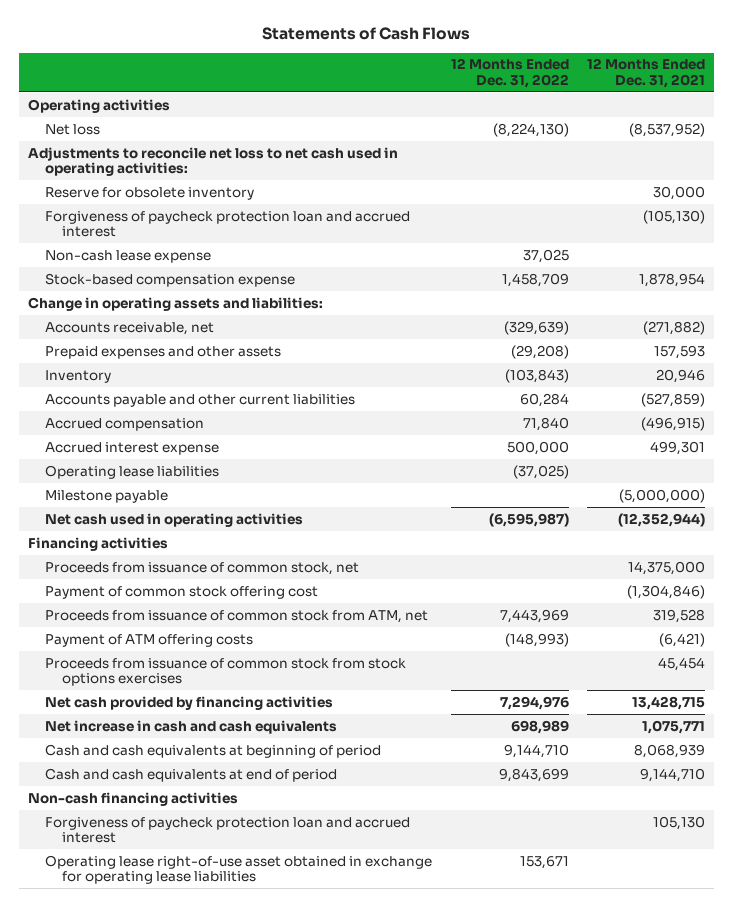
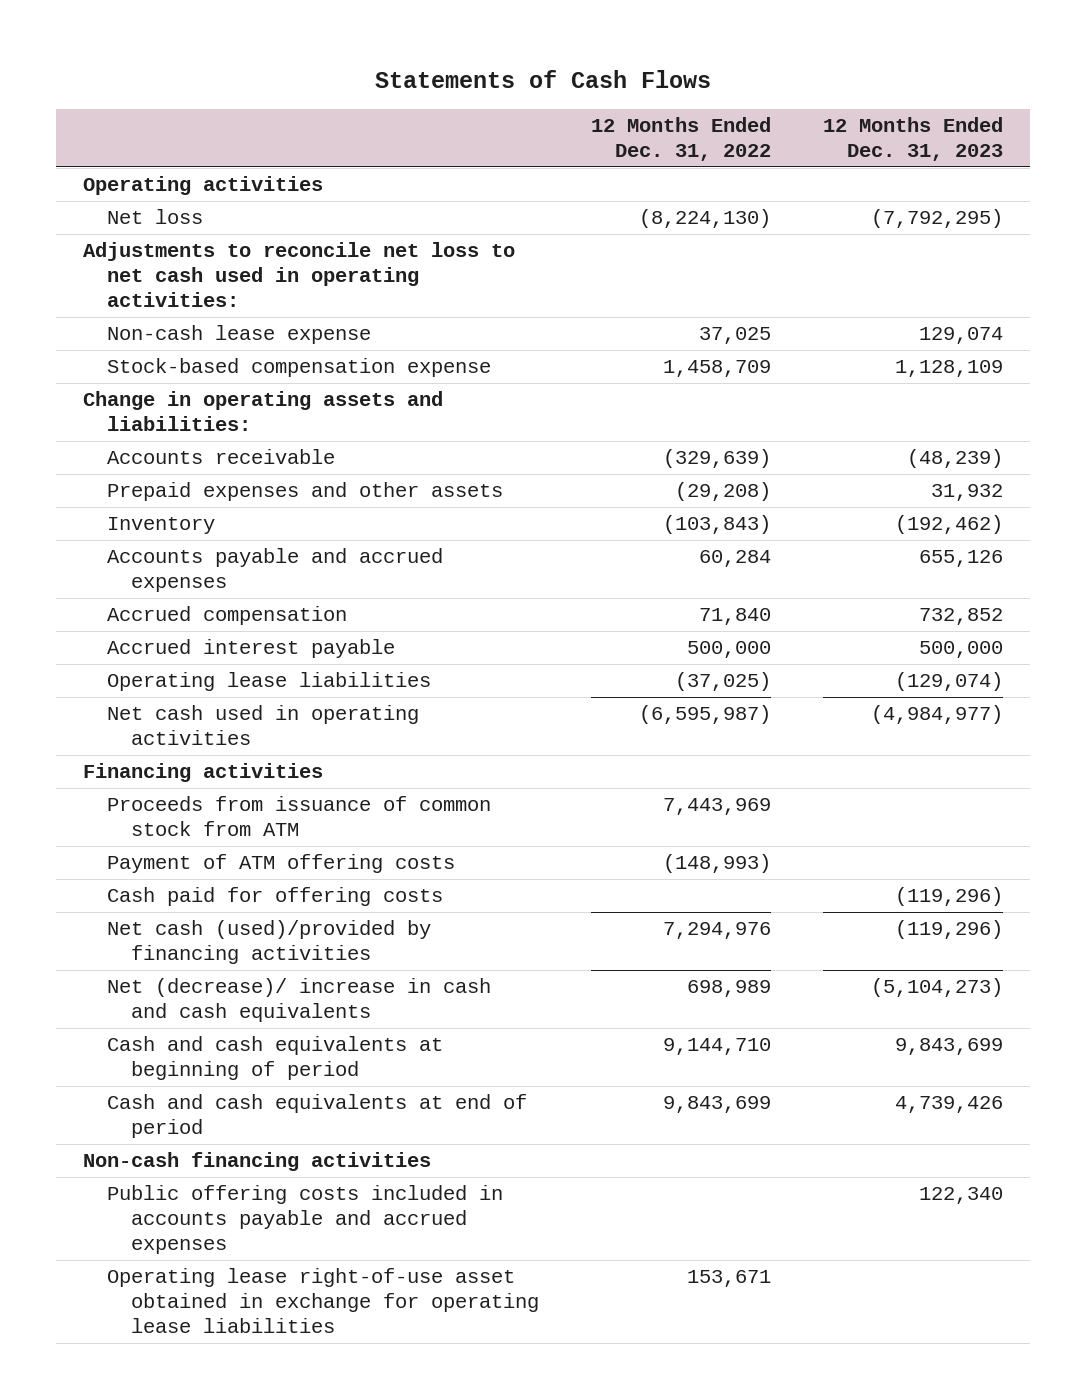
[586,58,705,88] 12 Months Ended Dec. 31, 2021 -> none
none -> [823,117,1004,161] 12 Months Ended Dec. 31, 2023
[45,186,255,200] Reserve for obsolete inventory -> none
[45,210,411,238] Forgiveness of paycheck protection loan and accrued interest -> none
[45,321,215,335] Accounts receivable, net -> [106,449,335,465] Accounts receivable
[45,393,356,407] Accounts payable and other current liabilities -> [106,548,443,593] Accounts payable and accrued expenses
[45,441,220,455] Accrued interest expense -> [106,639,395,659] Accrued interest payable
[45,489,169,503] Milestone payable -> none
[45,561,360,575] Proceeds from issuance of common stock, net -> none
[45,585,319,599] Payment of common stock offering cost -> none
[45,609,429,623] Proceeds from issuance of common stock from ATM, net -> [106,796,491,837] Proceeds from issuance of common stock from ATM
[45,657,407,687] Proceeds from issuance of common stock from stock options exercises -> none
none -> [106,887,443,907] Cash paid for offering costs
[45,695,334,710] Net cash provided by financing activities -> [106,920,431,965] Net cash (used)/provided by financing activities
[45,719,338,734] Net increase in cash and cash equivalents -> [106,978,491,1023] Net (decrease)/ increase in cash and cash equivalents
[45,816,411,844] Forgiveness of paycheck protection loan and accrued interest -> none
none -> [106,1185,503,1254] Public offering costs included in accounts payable and accrued expenses

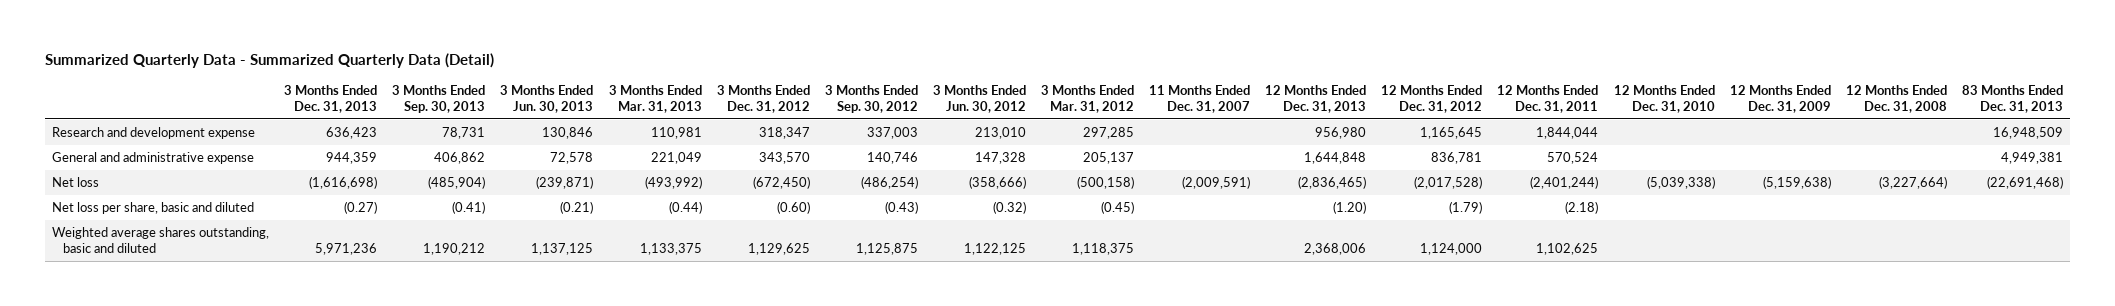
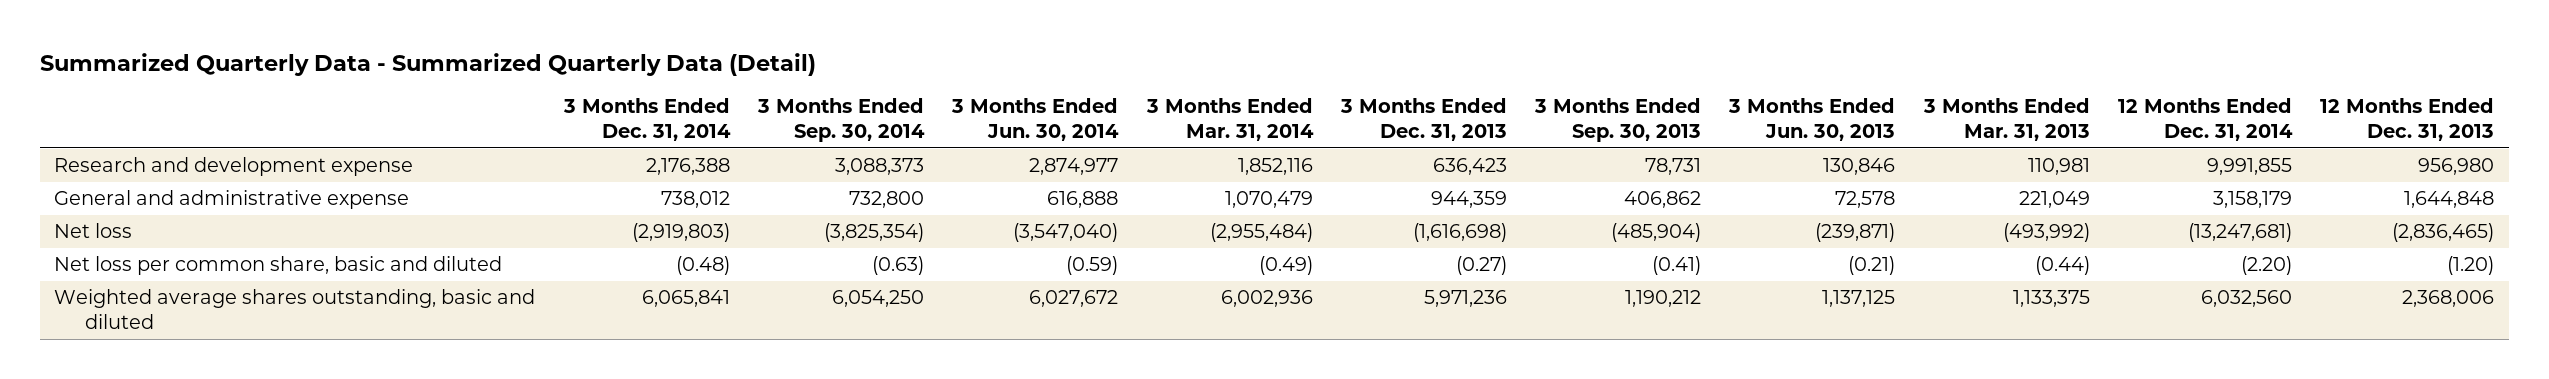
[716,84,810,113] 3 Months Ended Dec. 31, 2012 -> none
[824,84,918,113] 3 Months Ended Sep. 30, 2012 -> none
[932,84,1026,113] 3 Months Ended Jun. 30, 2012 -> none
[1040,84,1134,113] 3 Months Ended Mar. 31, 2012 -> none
[1149,84,1251,113] 11 Months Ended Dec. 31, 2007 -> none
[1381,84,1483,113] 12 Months Ended Dec. 31, 2012 -> none
[1497,84,1599,113] 12 Months Ended Dec. 31, 2011 -> none
[1613,84,1715,113] 12 Months Ended Dec. 31, 2010 -> none
[1729,84,1831,113] 12 Months Ended Dec. 31, 2009 -> none
[1845,84,1947,113] 12 Months Ended Dec. 31, 2008 -> none
[1961,84,2063,113] 83 Months Ended Dec. 31, 2013 -> none
none -> [562,98,731,142] 3 Months Ended Dec. 31, 2014
none -> [757,98,926,143] 3 Months Ended Sep. 30, 2014
none -> [951,98,1120,142] 3 Months Ended Jun. 30, 2014
none -> [1145,98,1314,142] 3 Months Ended Mar. 31, 2014
none -> [2118,98,2294,142] 12 Months Ended Dec. 31, 2014
[52,202,255,215] Net loss per share, basic and diluted -> [54,256,503,276] Net loss per common share, basic and diluted

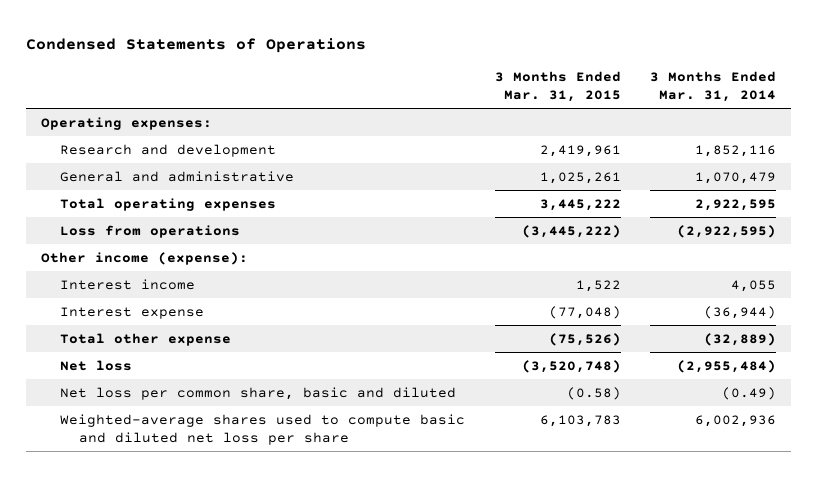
[40,52,817,76] Summarized Quarterly Data - Summarized Quarterly Data (Detail) -> [26,37,367,53] Condensed Statements of Operations
[562,98,731,142] 3 Months Ended Dec. 31, 2014 -> none
[757,98,926,143] 3 Months Ended Sep. 30, 2014 -> none
[951,98,1120,142] 3 Months Ended Jun. 30, 2014 -> none
[1339,98,1507,142] 3 Months Ended Dec. 31, 2013 -> none
[1534,98,1702,143] 3 Months Ended Sep. 30, 2013 -> none
[1728,98,1896,142] 3 Months Ended Jun. 30, 2013 -> none
[1922,98,2090,142] 3 Months Ended Mar. 31, 2013 -> none
[2118,98,2294,142] 12 Months Ended Dec. 31, 2014 -> none
[2320,98,2495,142] 12 Months Ended Dec. 31, 2013 -> none
none -> [494,71,621,103] 3 Months Ended Mar. 31, 2015
none -> [40,116,212,130] Operating expenses:
[54,157,414,177] Research and development expense -> [60,143,277,157] Research and development
[54,190,410,210] General and administrative expense -> [60,170,295,182] General and administrative
none -> [60,197,277,211] Total operating expenses
none -> [60,224,241,238] Loss from operations
none -> [40,251,248,265] Other income (expense):
none -> [60,278,196,290] Interest income
none -> [60,306,205,319] Interest expense
none -> [60,332,232,346] Total other expense
[54,289,536,330] Weighted average shares outstanding, basic and diluted -> [60,413,466,445] Weighted-average shares used to compute basic and diluted net loss per share

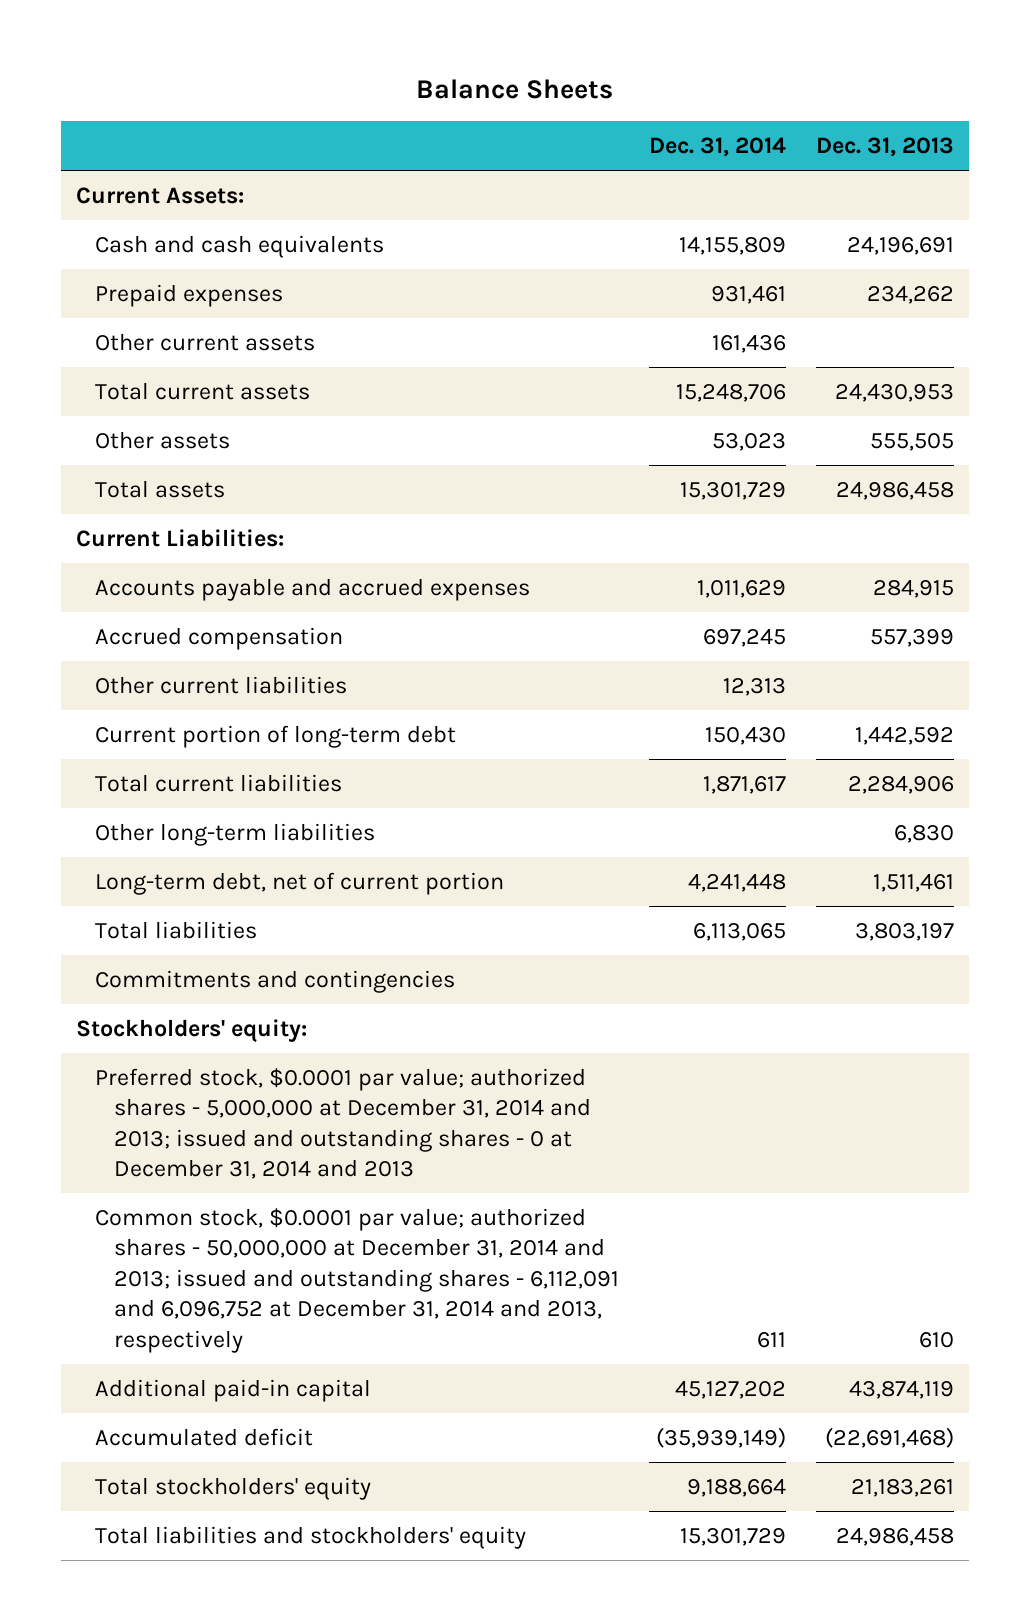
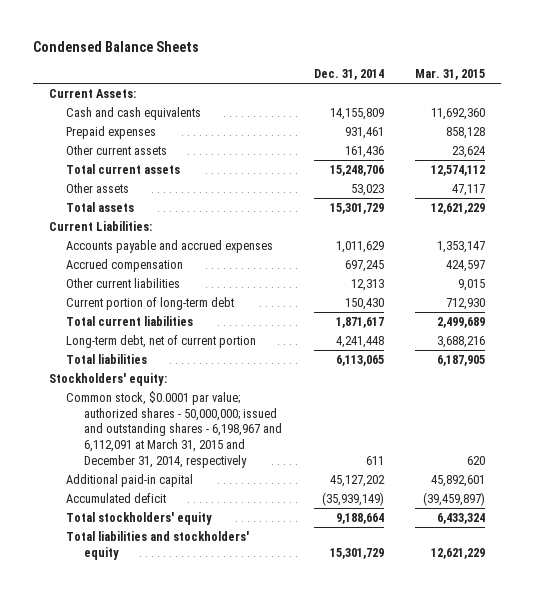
[416,78,614,99] Balance Sheets -> [32,41,199,53] Condensed Balance Sheets
[816,137,955,158] Dec. 31, 2013 -> none
none -> [415,69,486,81] Mar. 31, 2015
[95,822,376,846] Other long-term liabilities -> none
[95,969,456,993] Commitments and contingencies -> none
[95,1067,592,1180] Preferred stock, $0.0001 par value; authorized shares - 5,000,000 at December 31, 2014 and 2013; issued and outstanding shares - 0 at December 31, 2014 and 2013 -> none
[95,1207,620,1353] Common stock, $0.0001 par value; authorized shares - 50,000,000 at December 31, 2014 and 2013; issued and outstanding shares - 6,112,091 and 6,096,752 at December 31, 2014 and 2013, respectively -> [66,390,283,469] Common stock, $0.0001 par value; authorized shares - 50,000,000; issued and outstanding shares - 6,198,967 and 6,112,091 at March 31, 2015 and December 31, 2014, respectively

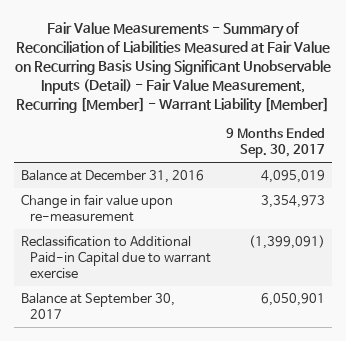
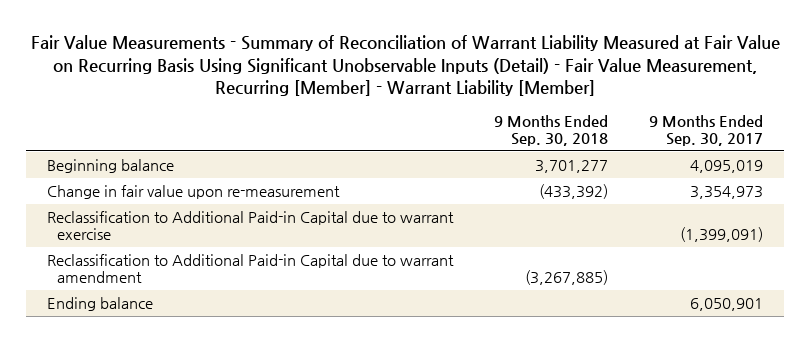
[14,21,331,115] Fair Value Measurements - Summary of Reconciliation of Liabilities Measured at Fair Value on Recurring Basis Using Significant Unobservable Inputs (Detail) - Fair Value Measurement, Recurring [Member] - Warrant Liability [Member] -> [30,35,780,97] Fair Value Measurements - Summary of Reconciliation of Warrant Liability Measured at Fair Value on Recurring Basis Using Significant Unobservable Inputs (Detail) - Fair Value Measurement, Recurring [Member] - Warrant Liability [Member]
none -> [493,114,608,146] 9 Months Ended Sep. 30, 2018
[21,169,205,183] Balance at December 31, 2016 -> [46,159,174,174] Beginning balance
none -> [46,254,454,284] Reclassification to Additional Paid-in Capital due to warrant amendment
[21,292,176,319] Balance at September 30, 2017 -> [46,297,153,312] Ending balance

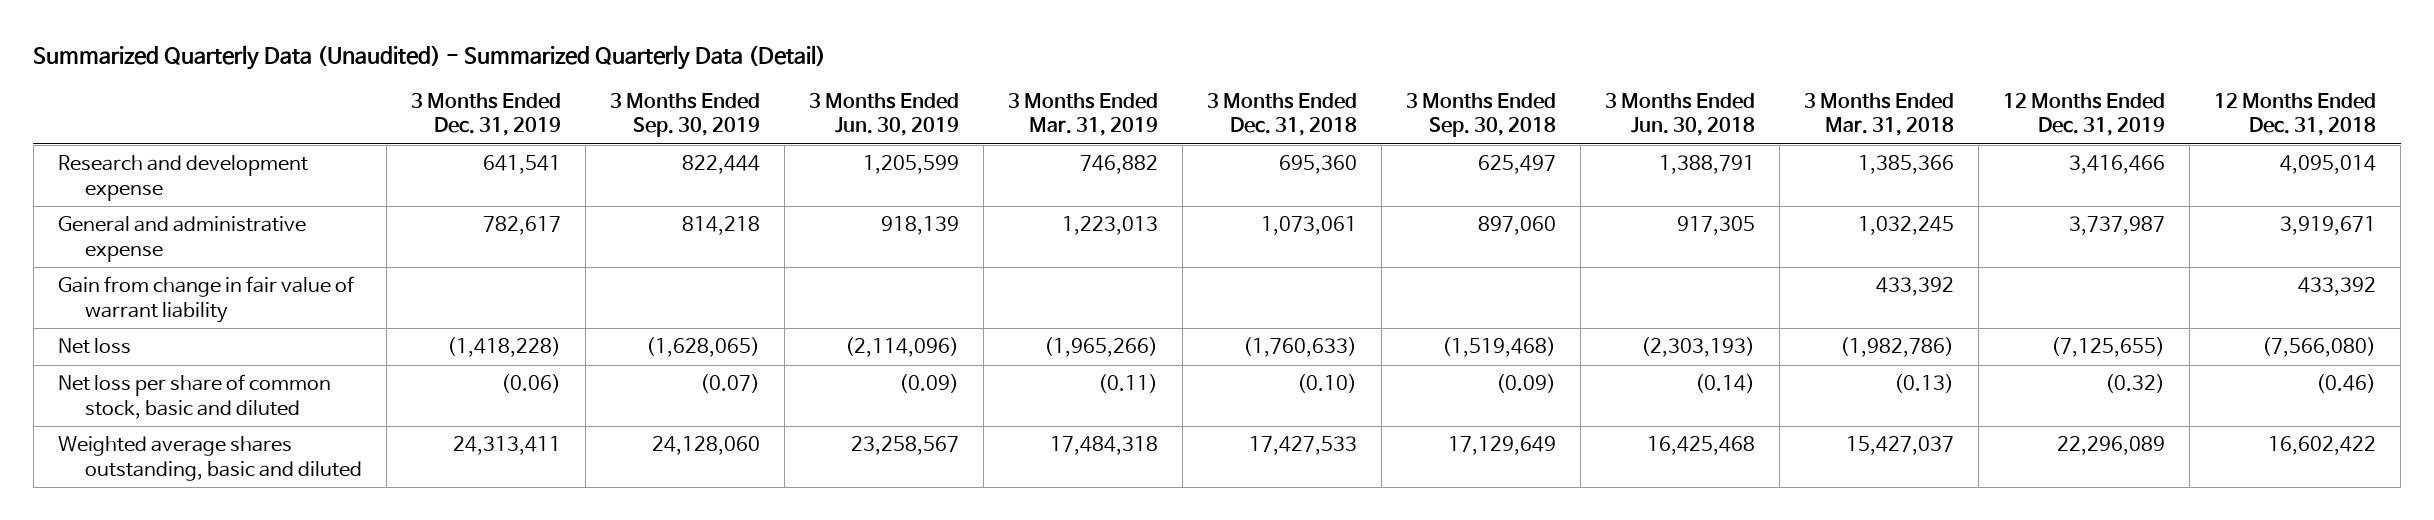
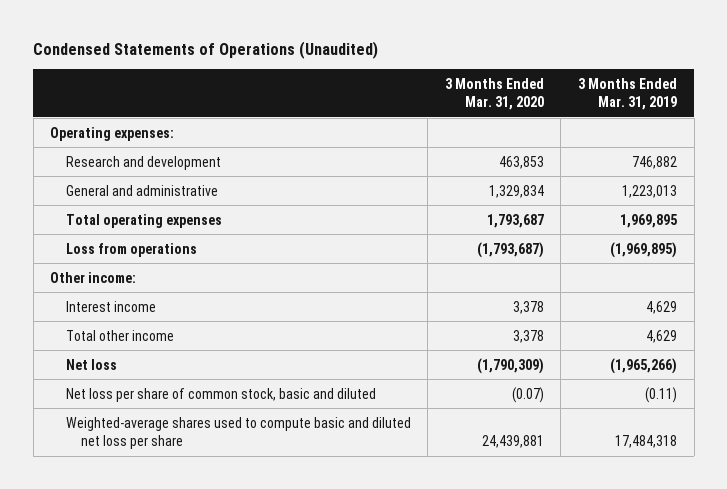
[33,45,827,71] Summarized Quarterly Data (Unaudited) - Summarized Quarterly Data (Detail) -> [33,41,379,60] Condensed Statements of Operations (Unaudited)
[410,92,561,137] 3 Months Ended Dec. 31, 2019 -> none
[609,92,760,138] 3 Months Ended Sep. 30, 2019 -> none
[808,92,959,137] 3 Months Ended Jun. 30, 2019 -> none
[1206,92,1357,137] 3 Months Ended Dec. 31, 2018 -> none
[1406,92,1557,138] 3 Months Ended Sep. 30, 2018 -> none
[1605,92,1756,137] 3 Months Ended Jun. 30, 2018 -> none
[1804,92,1955,137] 3 Months Ended Mar. 31, 2018 -> none
[2003,92,2166,137] 12 Months Ended Dec. 31, 2019 -> none
[2214,92,2377,137] 12 Months Ended Dec. 31, 2018 -> none
none -> [444,77,544,111] 3 Months Ended Mar. 31, 2020
[57,276,354,323] Gain from change in fair value of warrant liability -> none
none -> [50,126,175,141] Operating expenses:
[57,155,308,201] Research and development expense -> [65,155,221,170] Research and development
[57,216,306,262] General and administrative expense -> [65,184,218,196] General and administrative
none -> [65,213,222,228] Total operating expenses
none -> [65,242,197,257] Loss from operations
none -> [50,271,137,283] Other income:
none -> [65,300,156,312] Interest income
none -> [65,329,174,341] Total other income
[57,436,362,481] Weighted average shares outstanding, basic and diluted -> [65,416,411,449] Weighted-average shares used to compute basic and diluted net loss per share

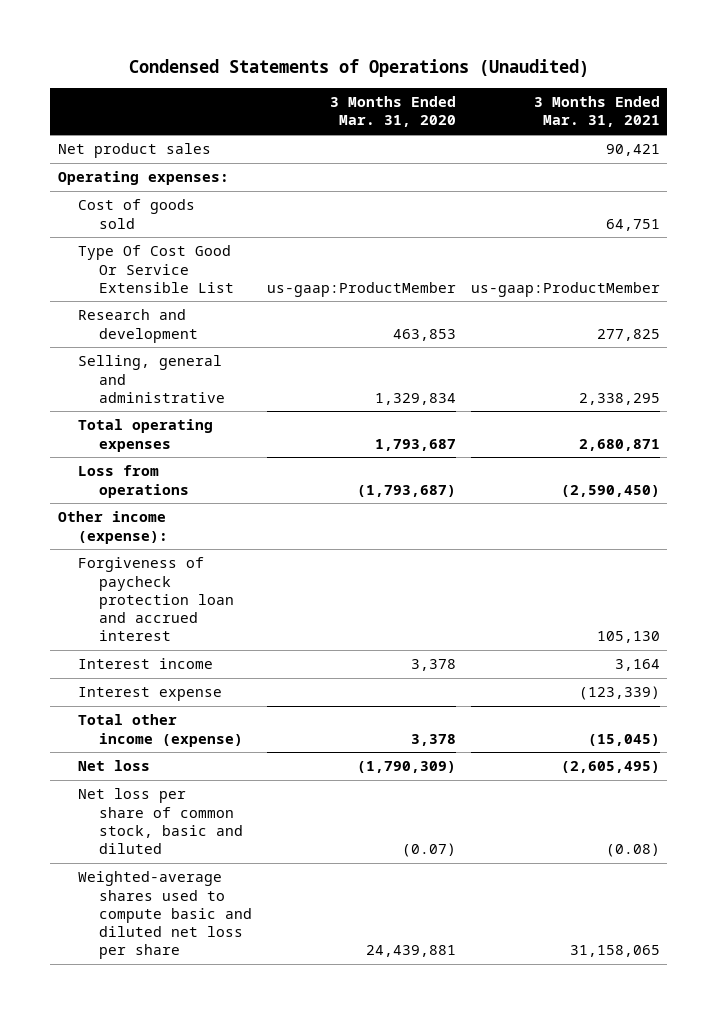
[577,77,677,111] 3 Months Ended Mar. 31, 2019 -> none
none -> [533,96,660,128] 3 Months Ended Mar. 31, 2021
none -> [57,143,211,159] Net product sales
none -> [78,199,196,229] Cost of goods sold
none -> [78,245,234,293] Type Of Cost Good Or Service Extensible List
[65,184,218,196] General and administrative -> [78,355,225,403] Selling, general and administrative
[50,271,137,283] Other income: -> [57,511,169,544] Other income (expense):
none -> [78,557,234,641] Forgiveness of paycheck protection loan and accrued interest
none -> [78,687,223,702] Interest expense
[65,329,174,341] Total other income -> [78,714,243,747] Total other income (expense)

